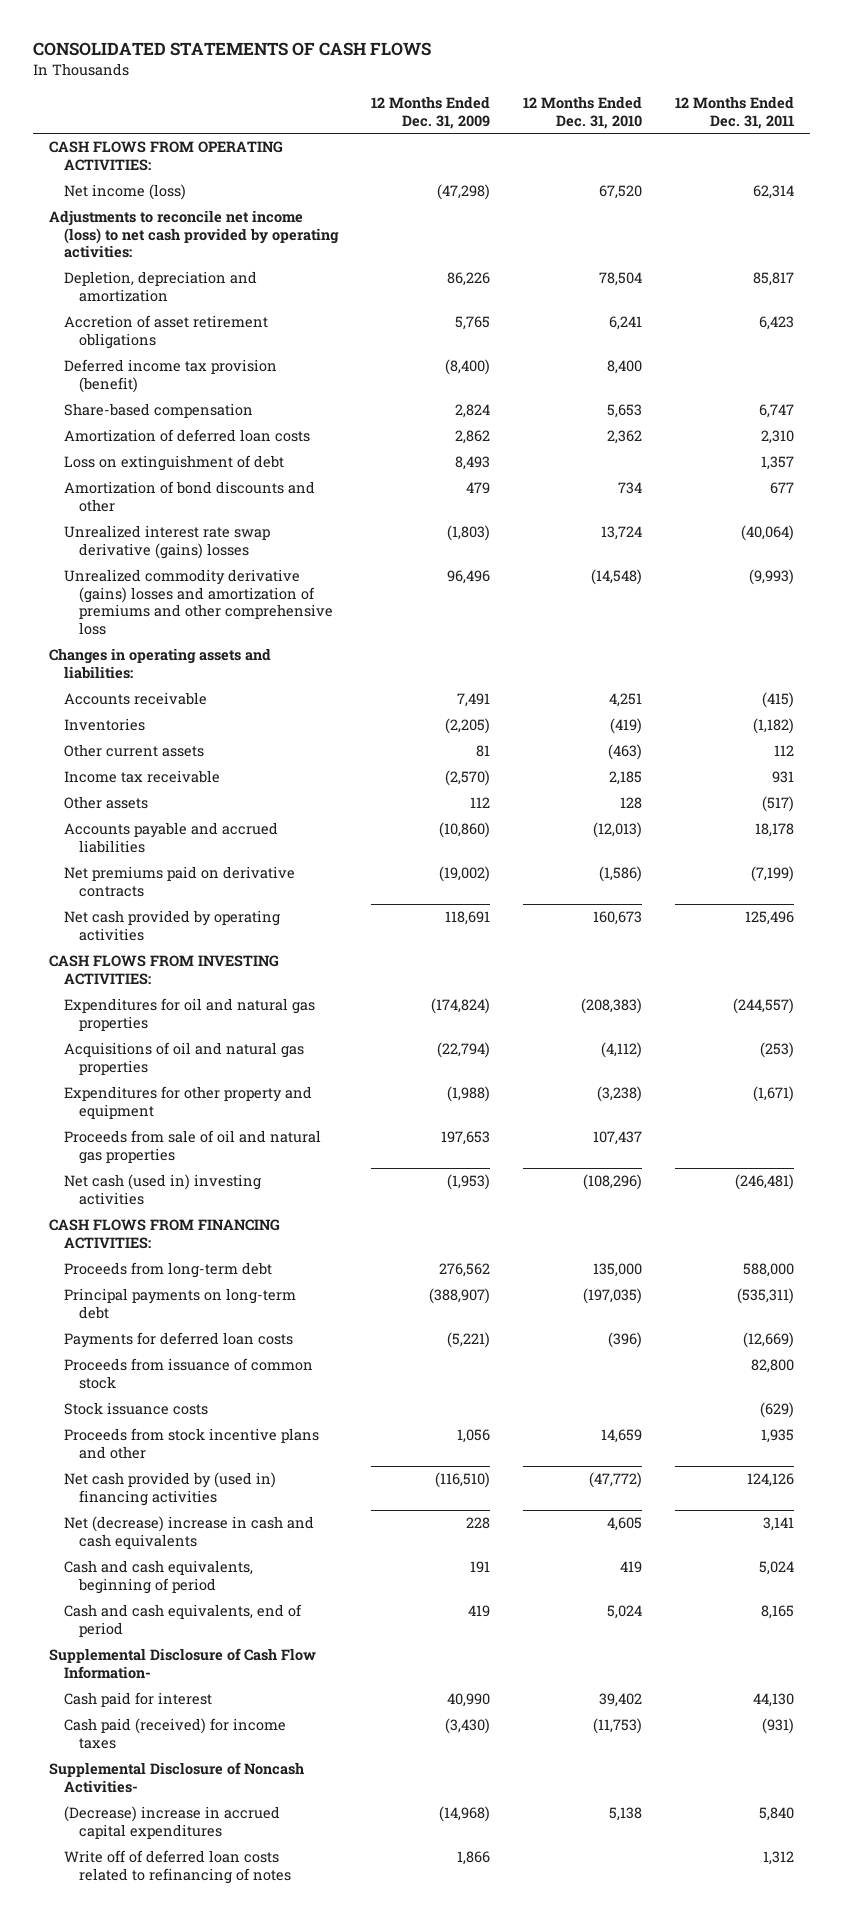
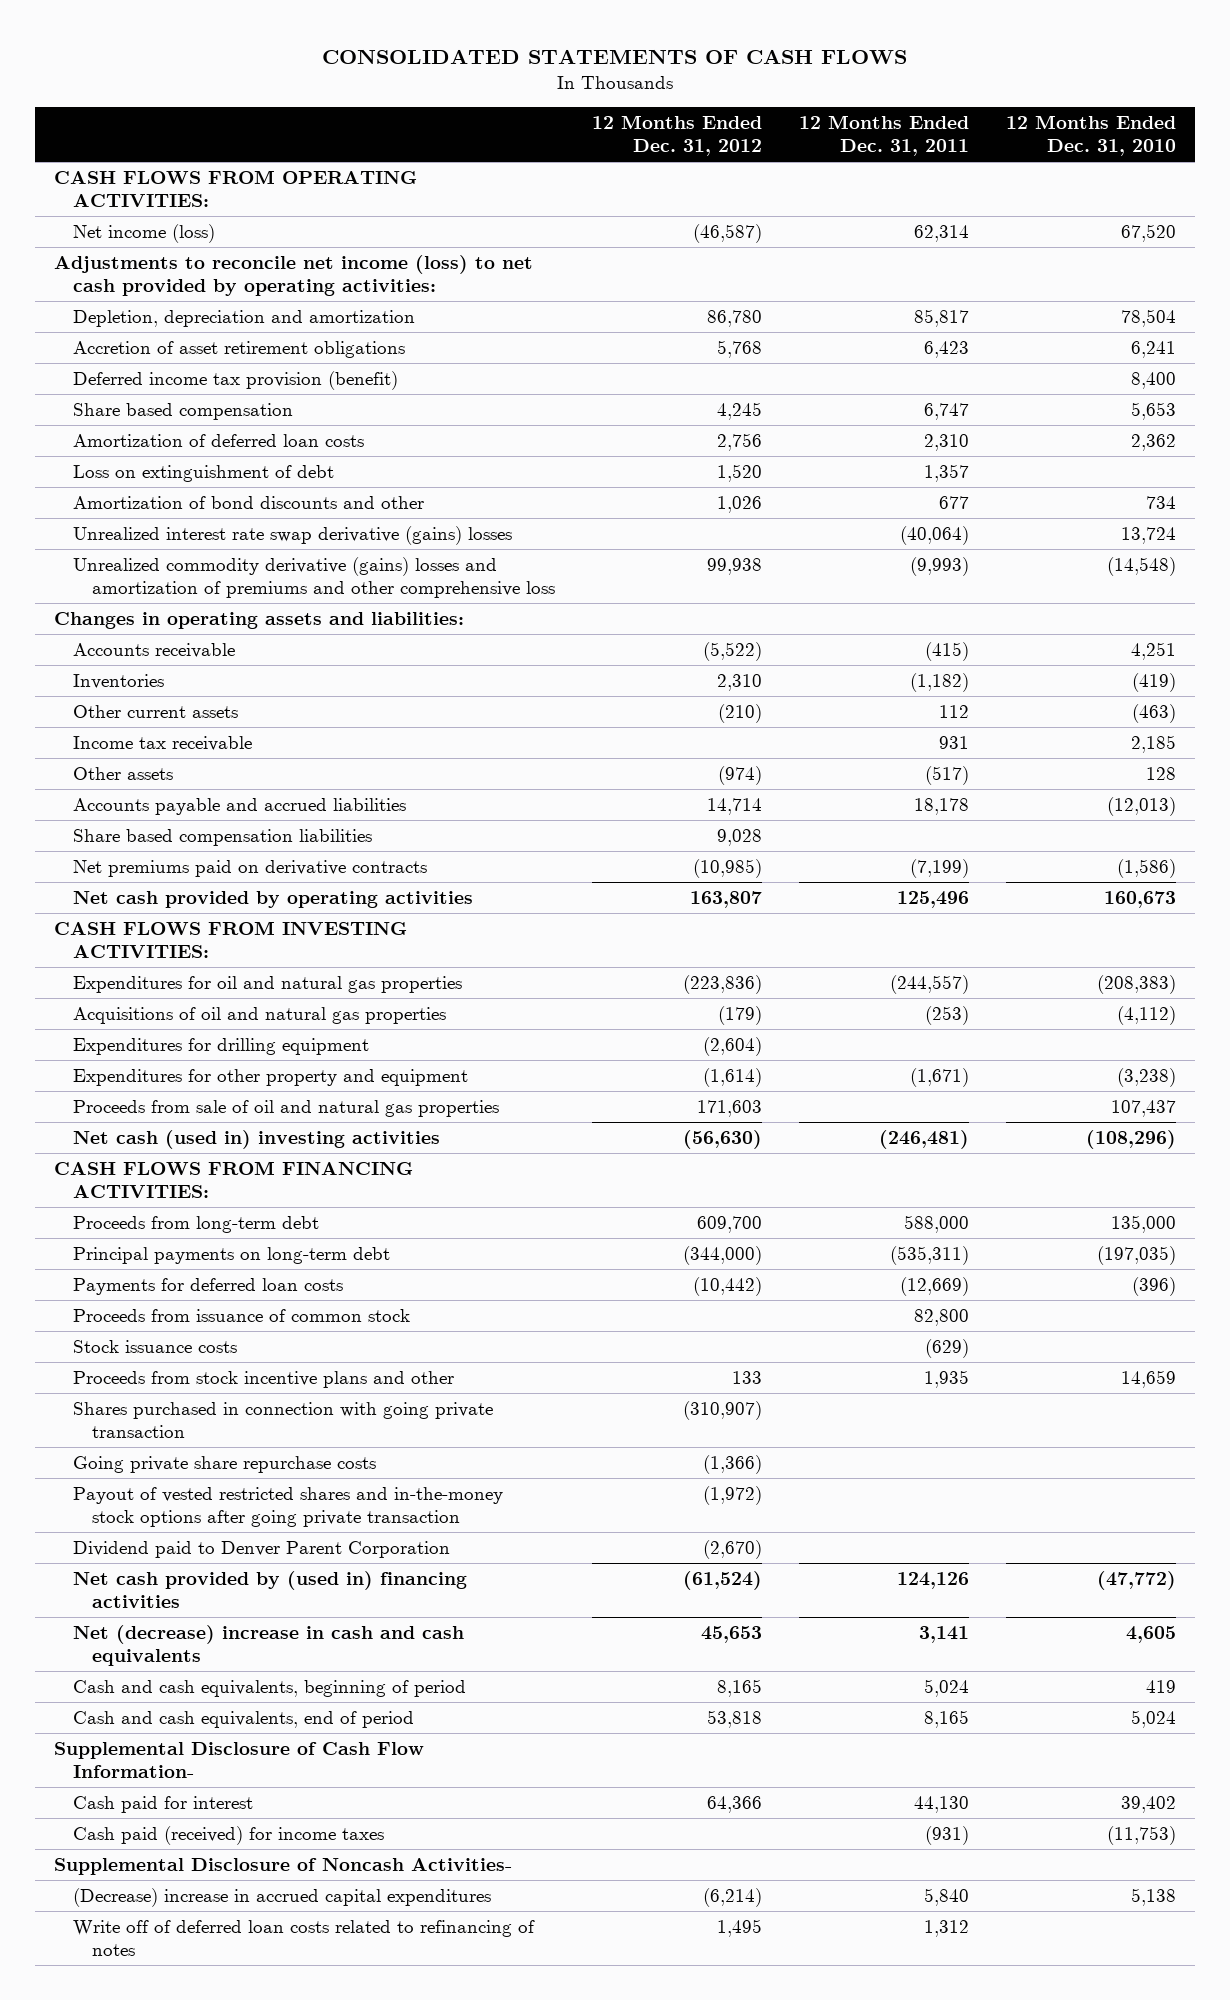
[371,96,491,129] 12 Months Ended Dec. 31, 2009 -> none
none -> [591,114,762,157] 12 Months Ended Dec. 31, 2012
[64,403,254,419] Share-based compensation -> [72,402,293,420] Share based compensation
none -> [72,828,372,846] Share based compensation liabilities
none -> [72,1037,369,1055] Expenditures for drilling equipment
none -> [72,1401,493,1439] Shares purchased in connection with going private transaction
none -> [72,1455,376,1473] Going private share repurchase costs
none -> [72,1486,503,1528] Payout of vested restricted shares and in-the-money stock options after going private transaction
none -> [72,1540,450,1558] Dividend paid to Denver Parent Corporation

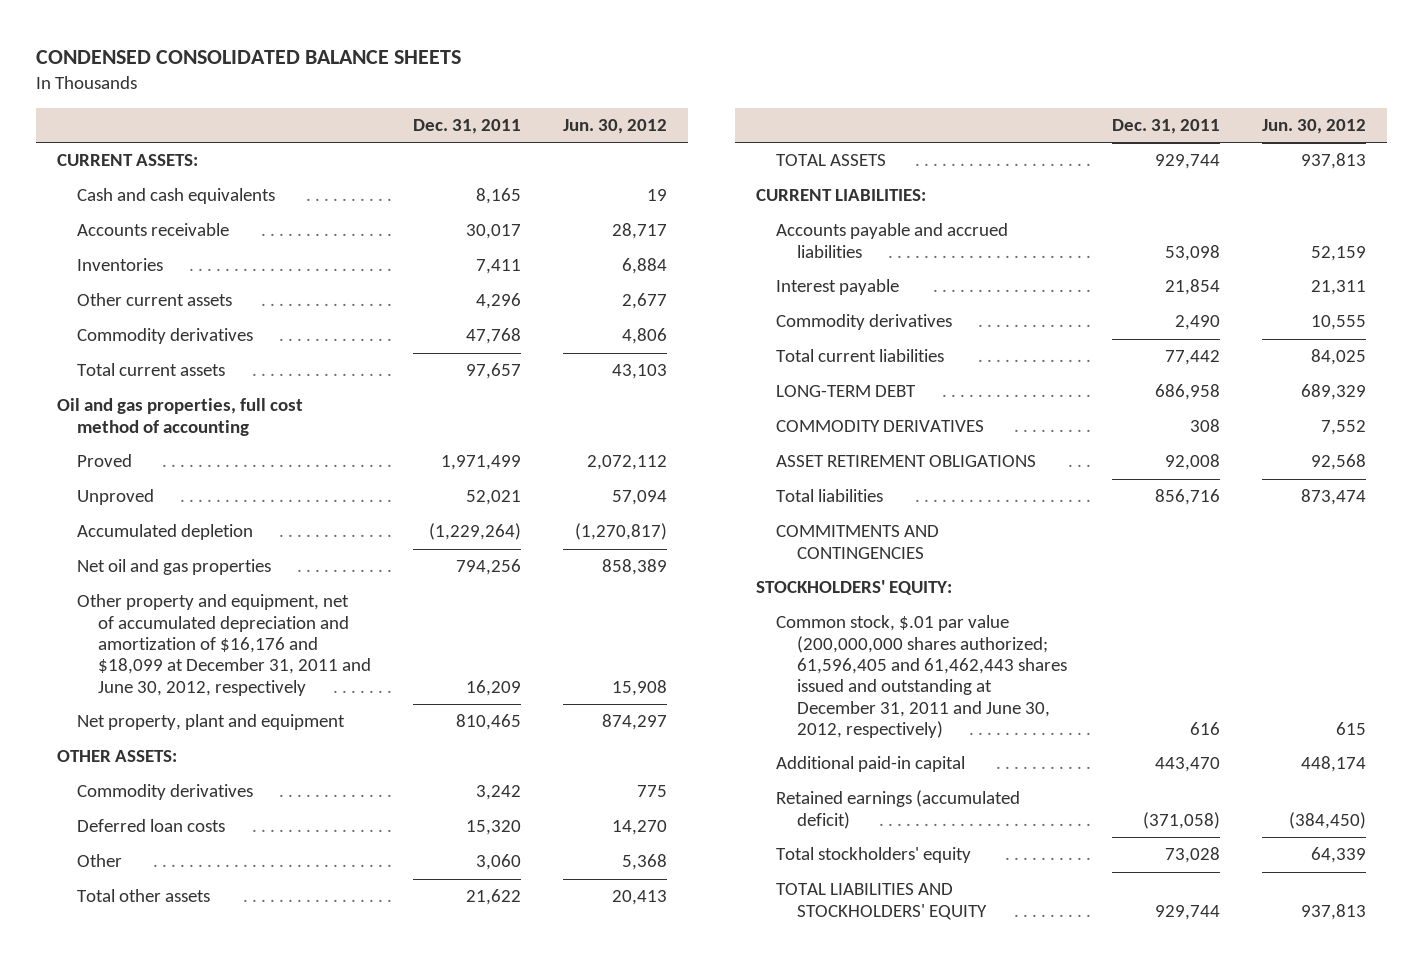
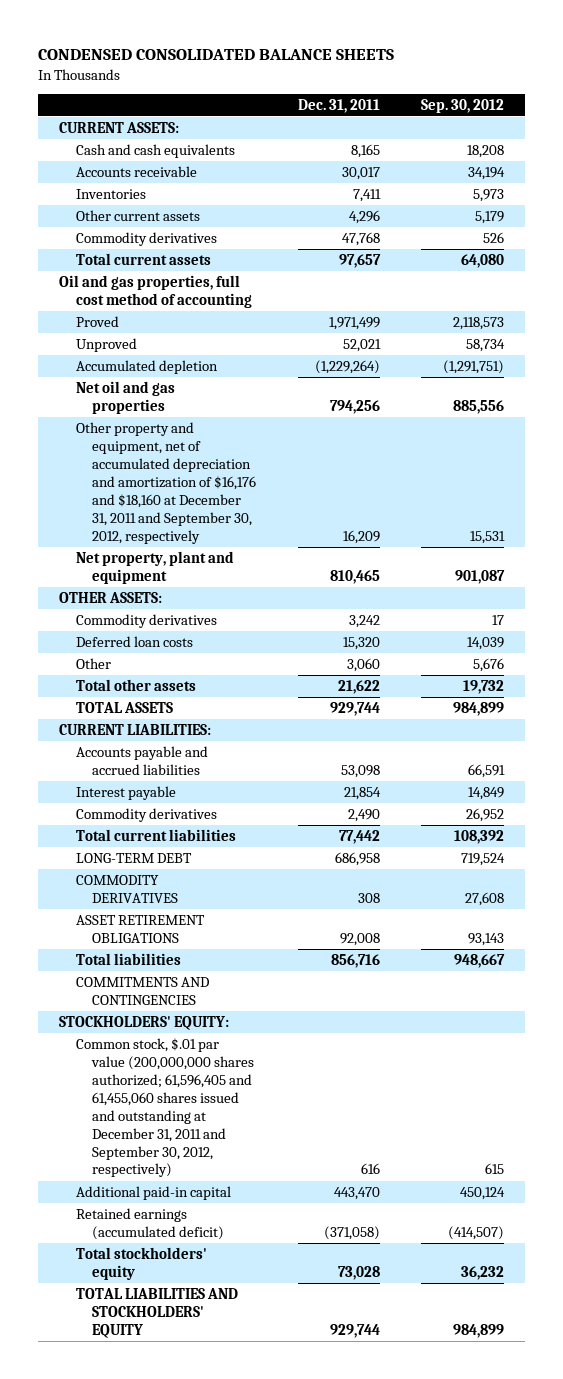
[563,119,668,135] Jun. 30, 2012 -> none
none -> [421,98,505,113] Sep. 30, 2012
[77,594,372,696] Other property and equipment, net of accumulated depreciation and amortization of $16,176 and $18,099 at December 31, 2011 and June 30, 2012, respectively -> [75,421,257,544] Other property and equipment, net of accumulated depreciation and amortization of $16,176 and $18,160 at December 31, 2011 and September 30, 2012, respectively
[776,615,1068,738] Common stock, $.01 par value (200,000,000 shares authorized; 61,596,405 and 61,462,443 shares issued and outstanding at December 31, 2011 and June 30, 2012, respectively) -> [75,1037,255,1178] Common stock, $.01 par value (200,000,000 shares authorized; 61,596,405 and 61,455,060 shares issued and outstanding at December 31, 2011 and September 30, 2012, respectively)

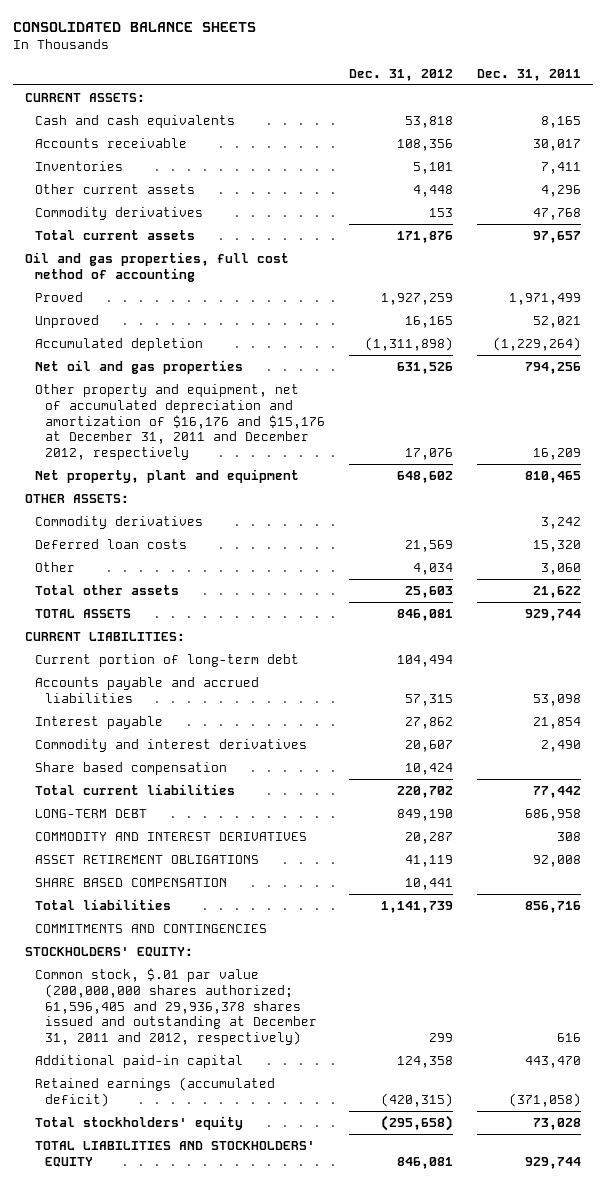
[38,49,395,61] CONDENSED CONSOLIDATED BALANCE SHEETS -> [12,22,256,33] CONSOLIDATED BALANCE SHEETS
[421,98,505,113] Sep. 30, 2012 -> none
none -> [349,68,454,81] Dec. 31, 2012
[75,421,257,544] Other property and equipment, net of accumulated depreciation and amortization of $16,176 and $18,160 at December 31, 2011 and September 30, 2012, respectively -> [34,383,326,461] Other property and equipment, net of accumulated depreciation and amortization of $16,176 and $15,176 at December 31, 2011 and December 2012, respectively
none -> [34,653,299,667] Current portion of long-term debt
[75,807,217,822] Commodity derivatives -> [34,738,307,752] Commodity and interest derivatives
none -> [34,761,227,775] Share based compensation
[75,874,179,903] COMMODITY DERIVATIVES -> [34,831,307,841] COMMODITY AND INTEREST DERIVATIVES
none -> [34,877,227,887] SHARE BASED COMPENSATION
[75,1037,255,1178] Common stock, $.01 par value (200,000,000 shares authorized; 61,596,405 and 61,455,060 shares issued and outstanding at December 31, 2011 and September 30, 2012, respectively) -> [34,967,318,1046] Common stock, $.01 par value (200,000,000 shares authorized; 61,596,405 and 29,936,378 shares issued and outstanding at December 31, 2011 and 2012, respectively)

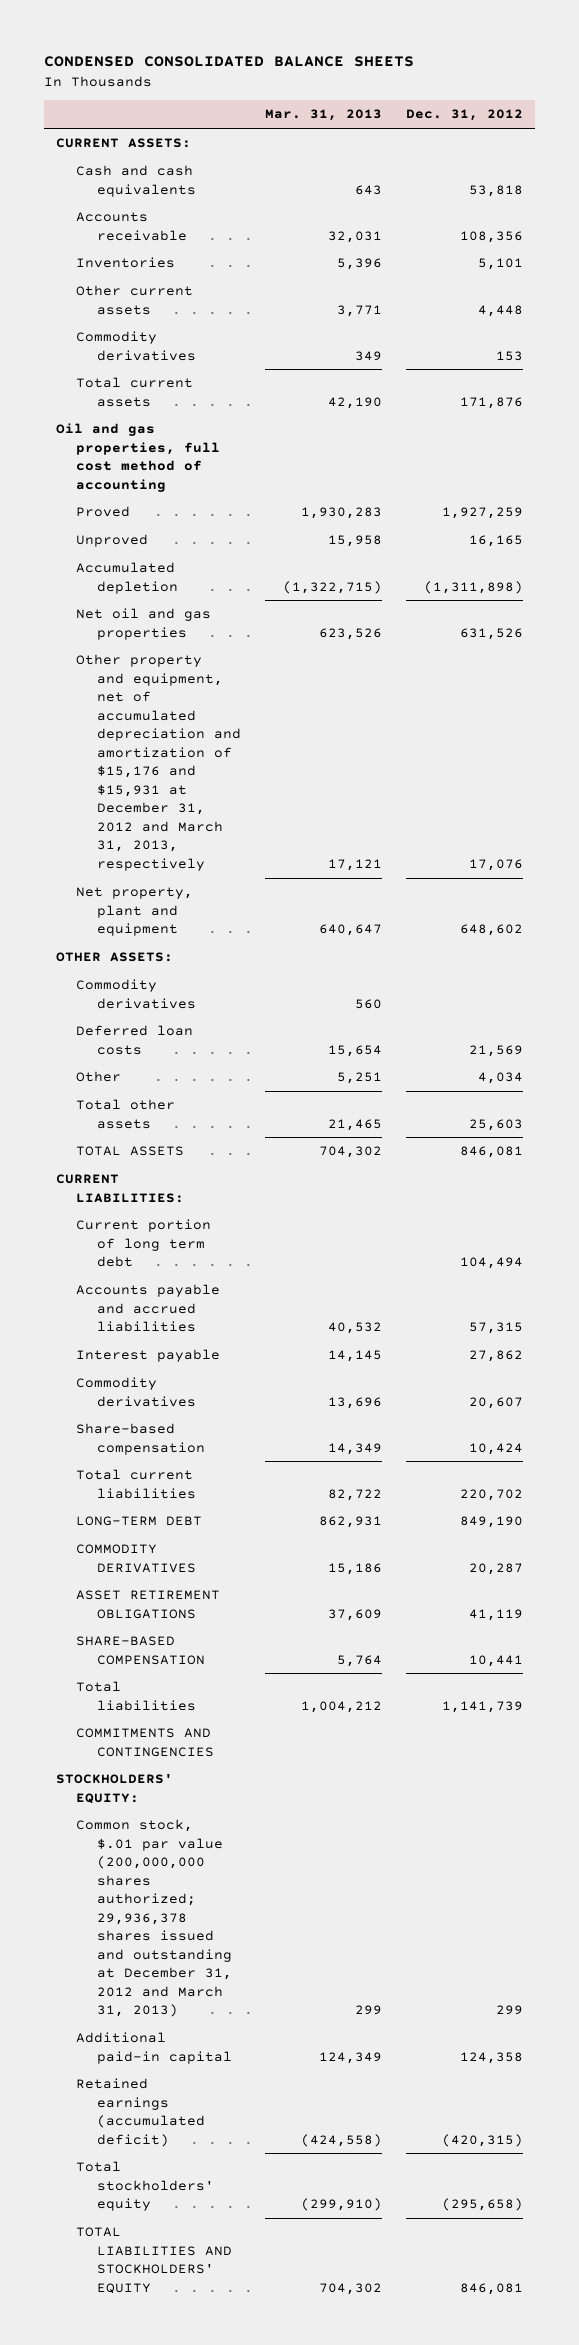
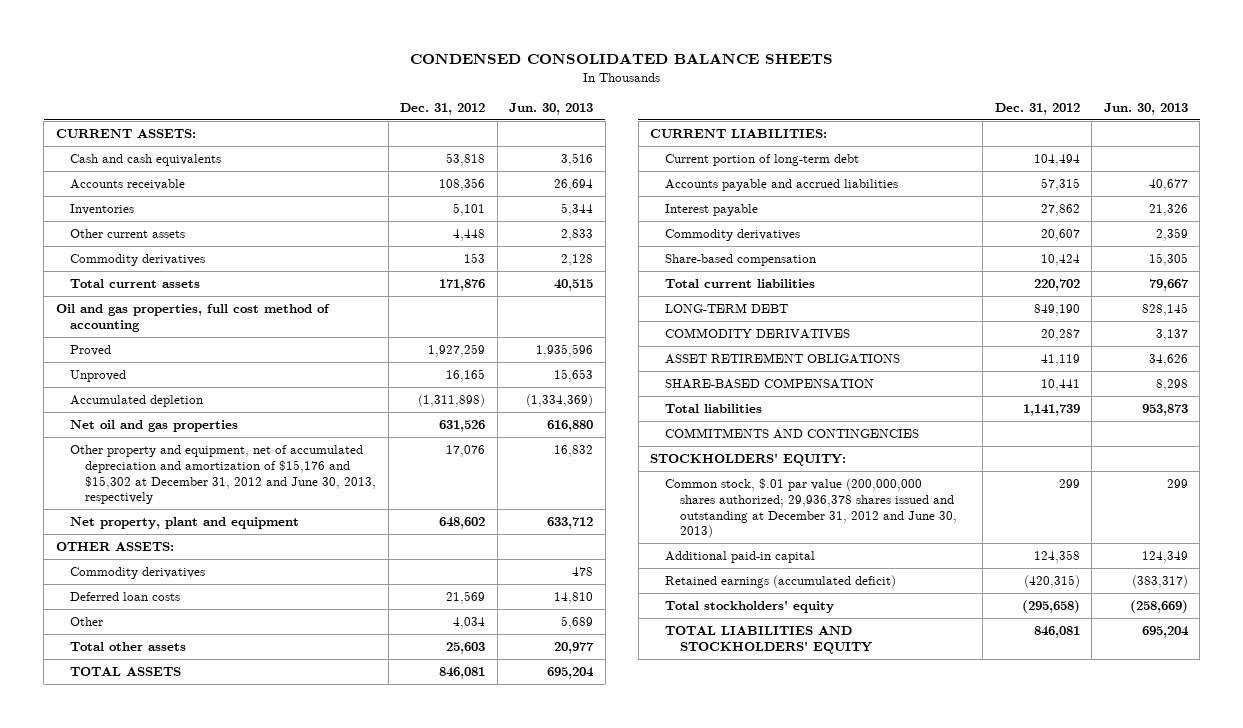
[264,109,382,122] Mar. 31, 2013 -> none
none -> [509,102,594,115] Jun. 30, 2013
[76,654,241,871] Other property and equipment, net of accumulated depreciation and amortization of $15,176 and $15,931 at December 31, 2012 and March 31, 2013, respectively -> [70,445,377,505] Other property and equipment, net of accumulated depreciation and amortization of $15,176 and $15,302 at December 31, 2012 and June 30, 2013, respectively
[76,1219,212,1268] Current portion of long term debt -> [664,154,859,167] Current portion of long-term debt
[76,1819,232,2018] Common stock, $.01 par value (200,000,000 shares authorized; 29,936,378 shares issued and outstanding at December 31, 2012 and March 31, 2013) -> [664,478,957,539] Common stock, $.01 par value (200,000,000 shares authorized; 29,936,378 shares issued and outstanding at December 31, 2012 and June 30, 2013)

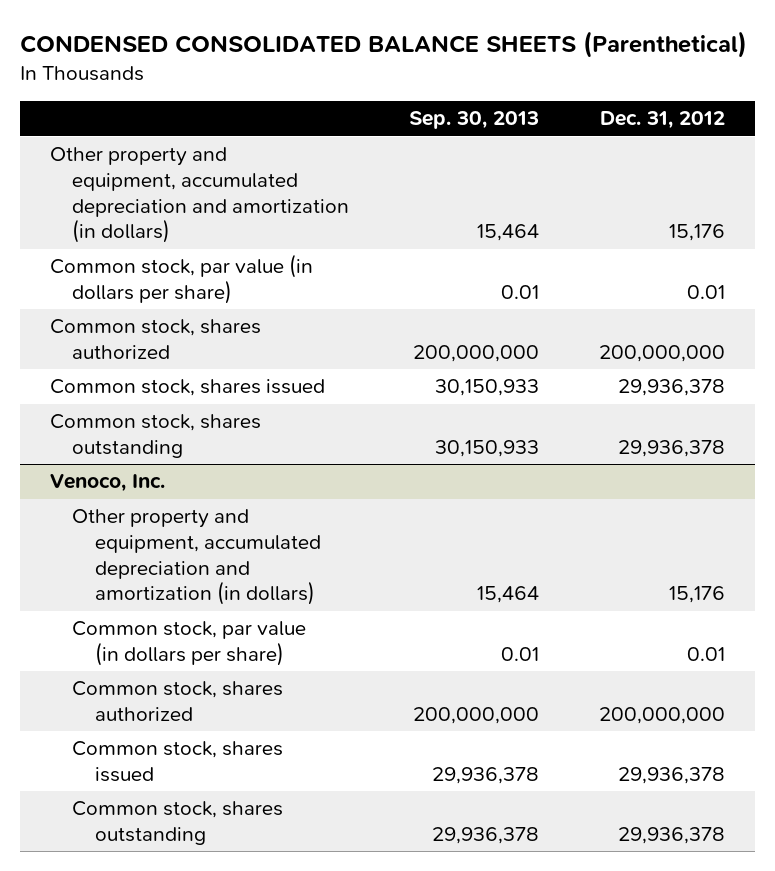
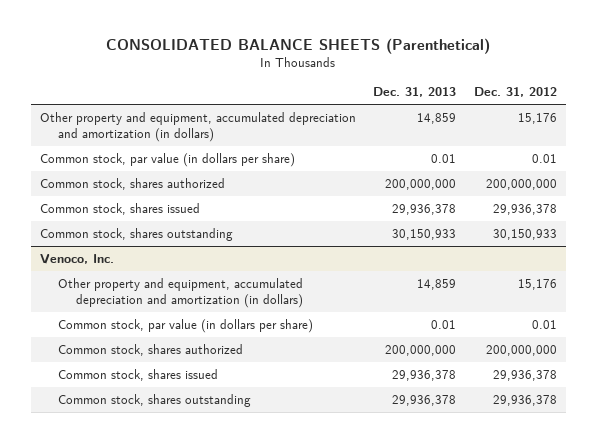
[19,31,747,59] CONDENSED CONSOLIDATED BALANCE SHEETS (Parenthetical) -> [106,38,491,55] CONSOLIDATED BALANCE SHEETS (Parenthetical)
[409,111,540,130] Sep. 30, 2013 -> none
none -> [373,87,457,98] Dec. 31, 2013
[618,440,726,458] 29,936,378 -> [492,228,557,240] 30,150,933

